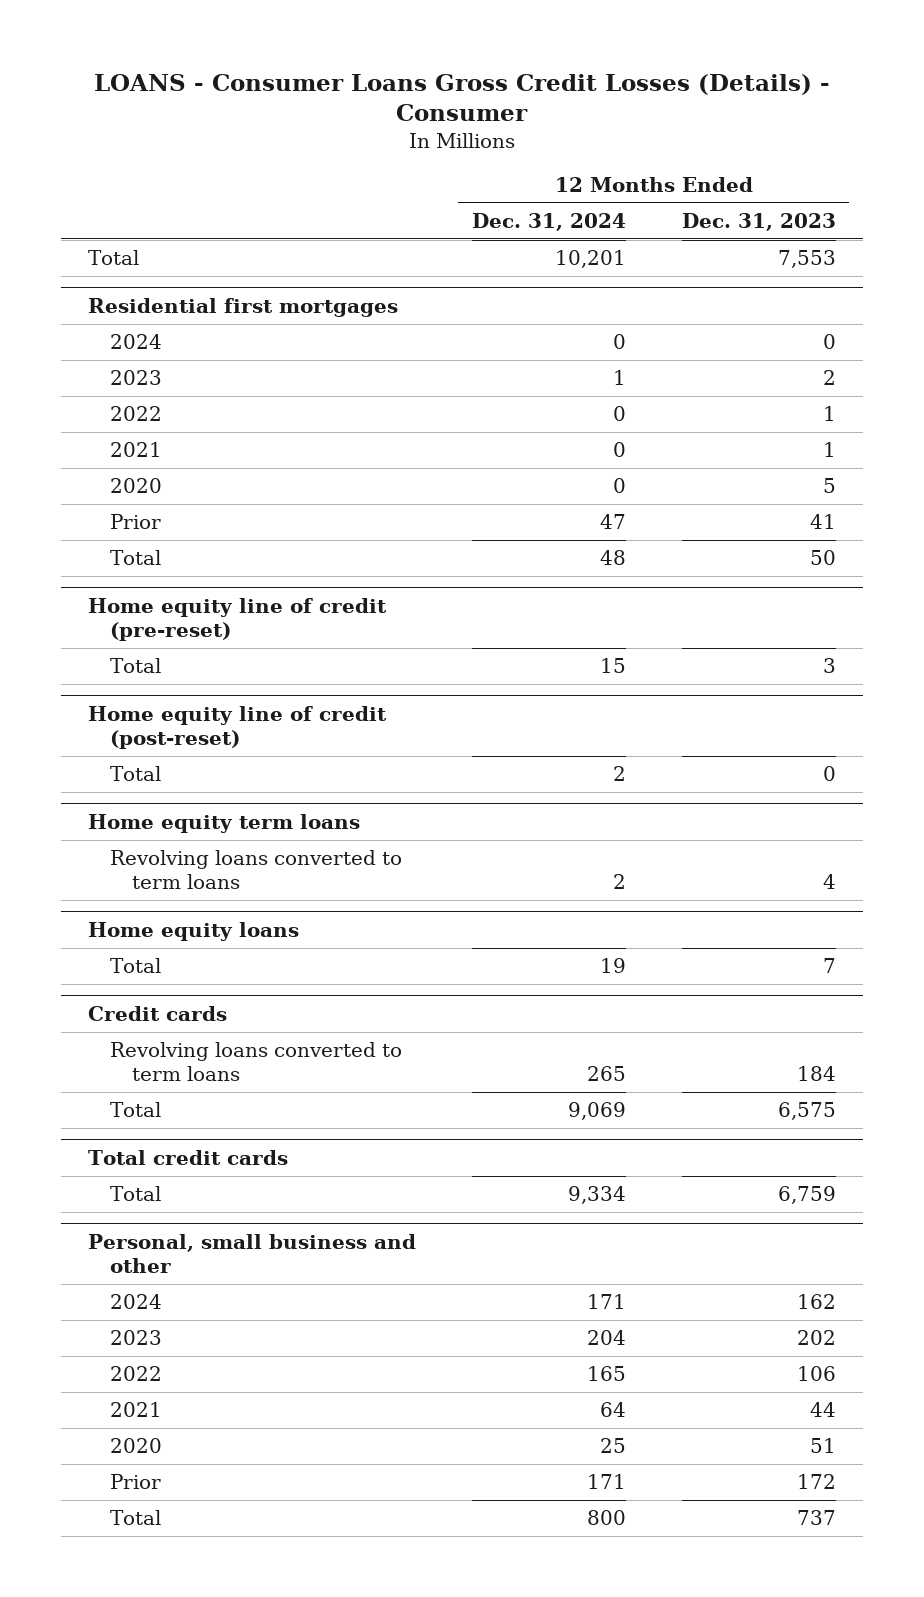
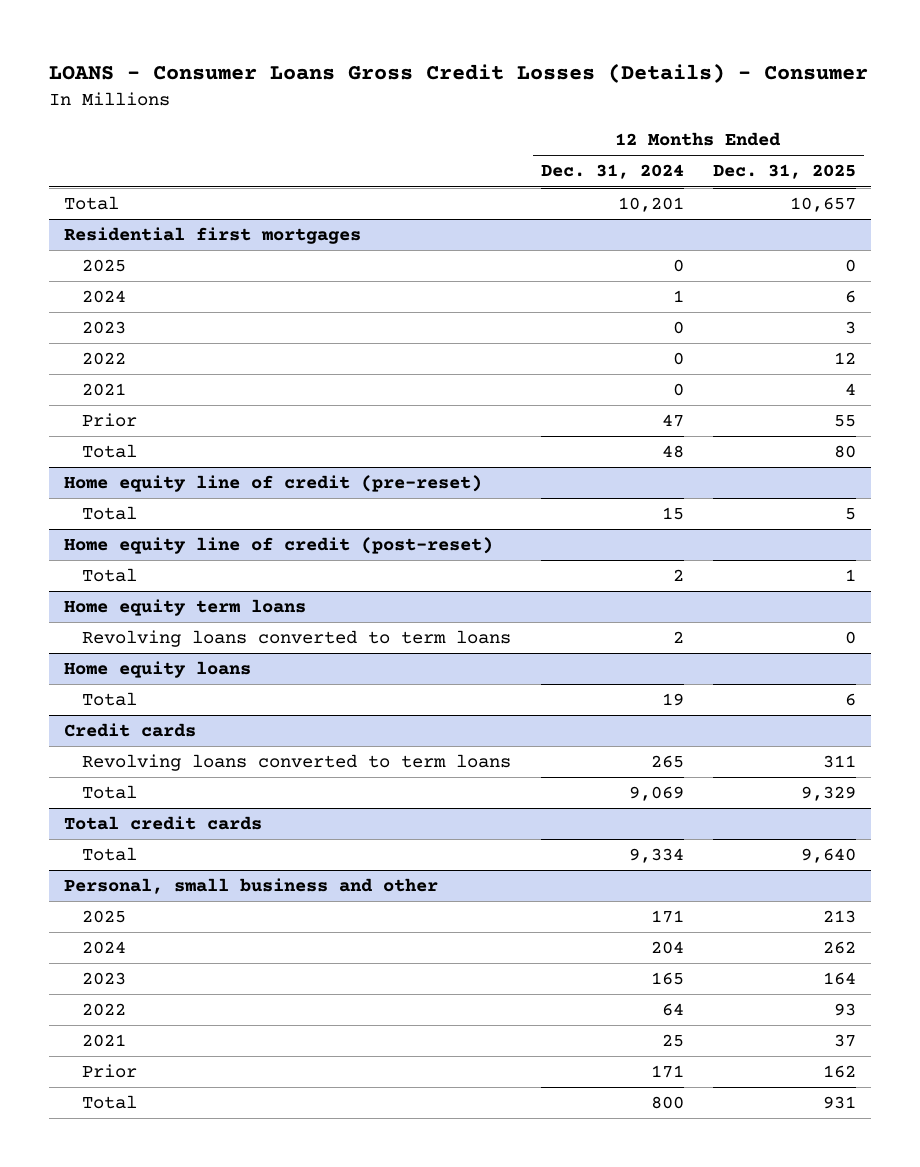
[681,212,836,231] Dec. 31, 2023 -> none
none -> [713,164,857,180] Dec. 31, 2025
none -> [81,259,126,273] 2025
[612,334,626,350] 0 -> [672,290,684,303] 1
[612,370,626,386] 1 -> [672,321,684,335] 0
[110,478,163,494] 2020 -> none
[110,1438,163,1454] 2020 -> none
none -> [81,910,126,924] 2025
[586,1294,626,1310] 171 -> [650,941,684,955] 204
[586,1330,626,1346] 204 -> [650,972,684,986] 165
[586,1366,626,1382] 165 -> [661,1003,684,1017] 64
[599,1402,626,1418] 64 -> [661,1034,684,1048] 25

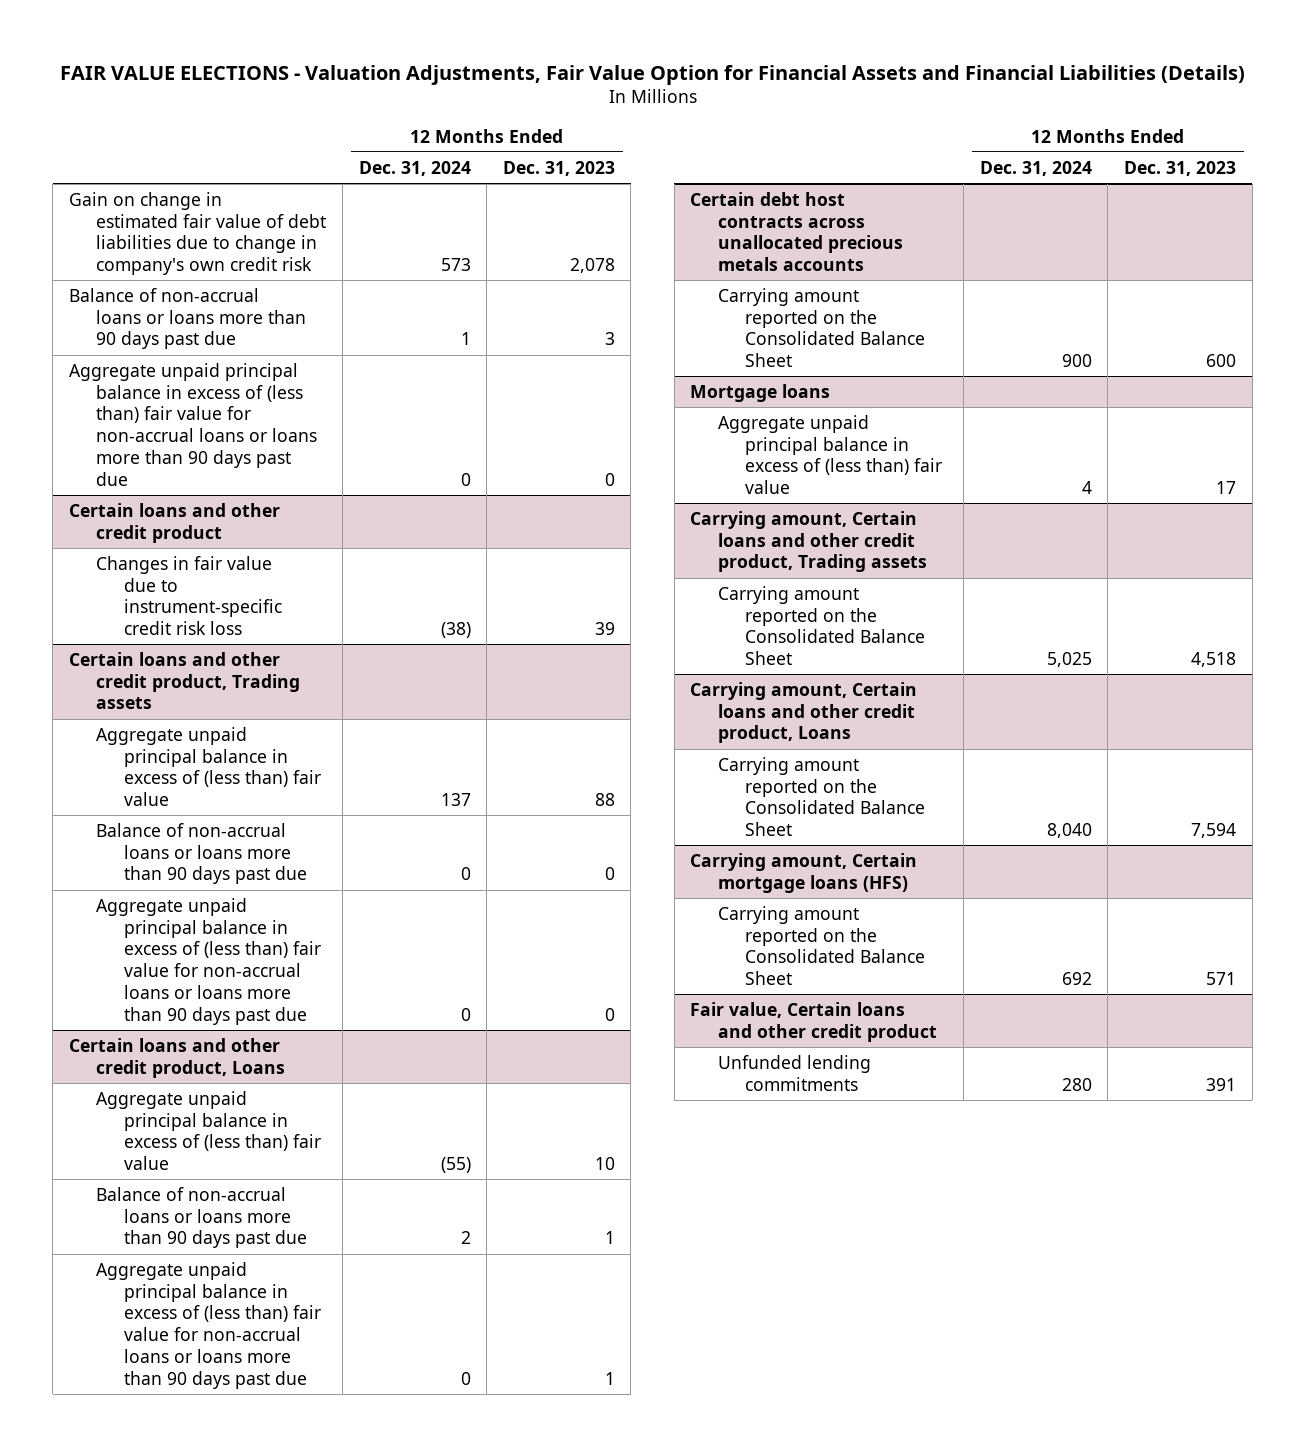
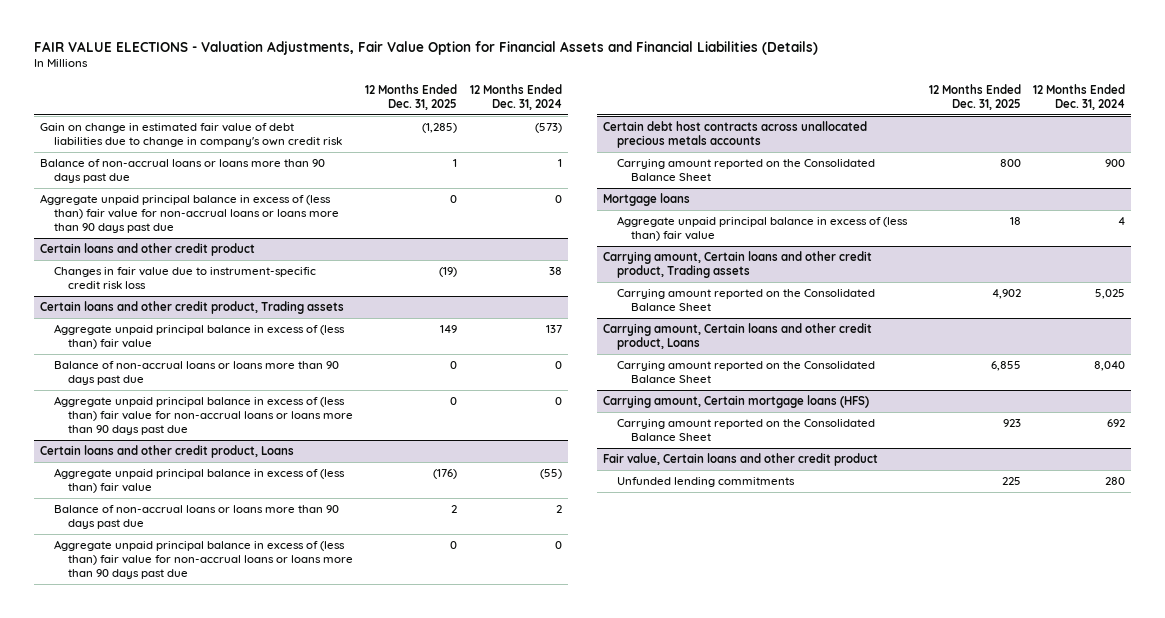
[502,160,615,176] Dec. 31, 2023 -> none
none -> [365,83,458,111] 12 Months Ended Dec. 31, 2025
[440,258,471,272] 573 -> [534,122,562,133] (573)
[440,622,471,639] (38) -> [548,266,562,275] 38

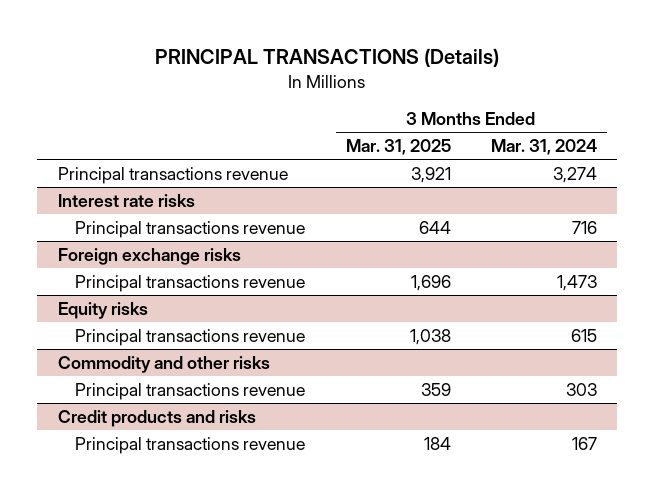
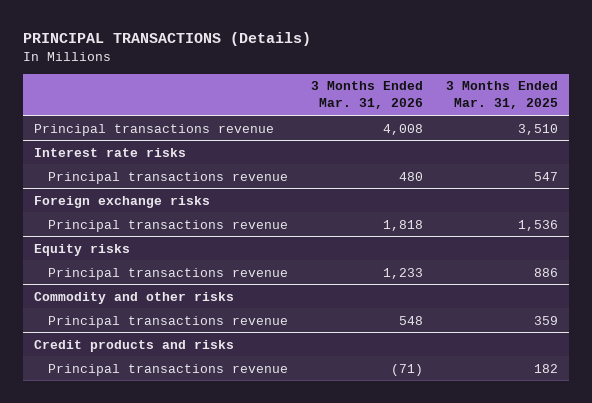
[490,139,597,156] Mar. 31, 2024 -> none
none -> [310,81,423,110] 3 Months Ended Mar. 31, 2026
[410,166,451,183] 3,921 -> [517,123,558,135] 3,510
[418,220,451,234] 644 -> [533,171,558,181] 547
[410,274,451,291] 1,696 -> [517,219,558,231] 1,536
[409,328,451,345] 1,038 -> [533,267,558,277] 886
[423,436,451,450] 184 -> [533,363,558,373] 182

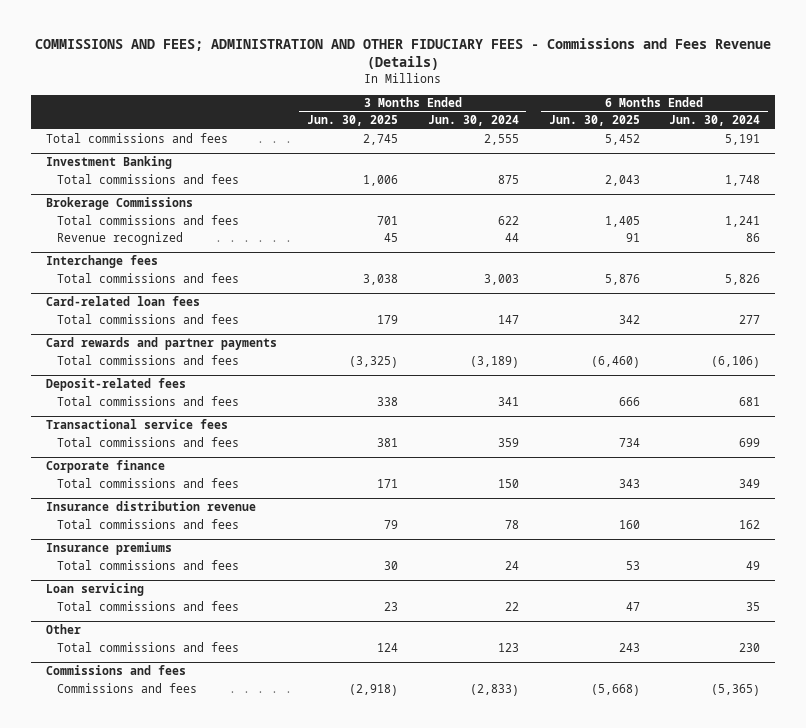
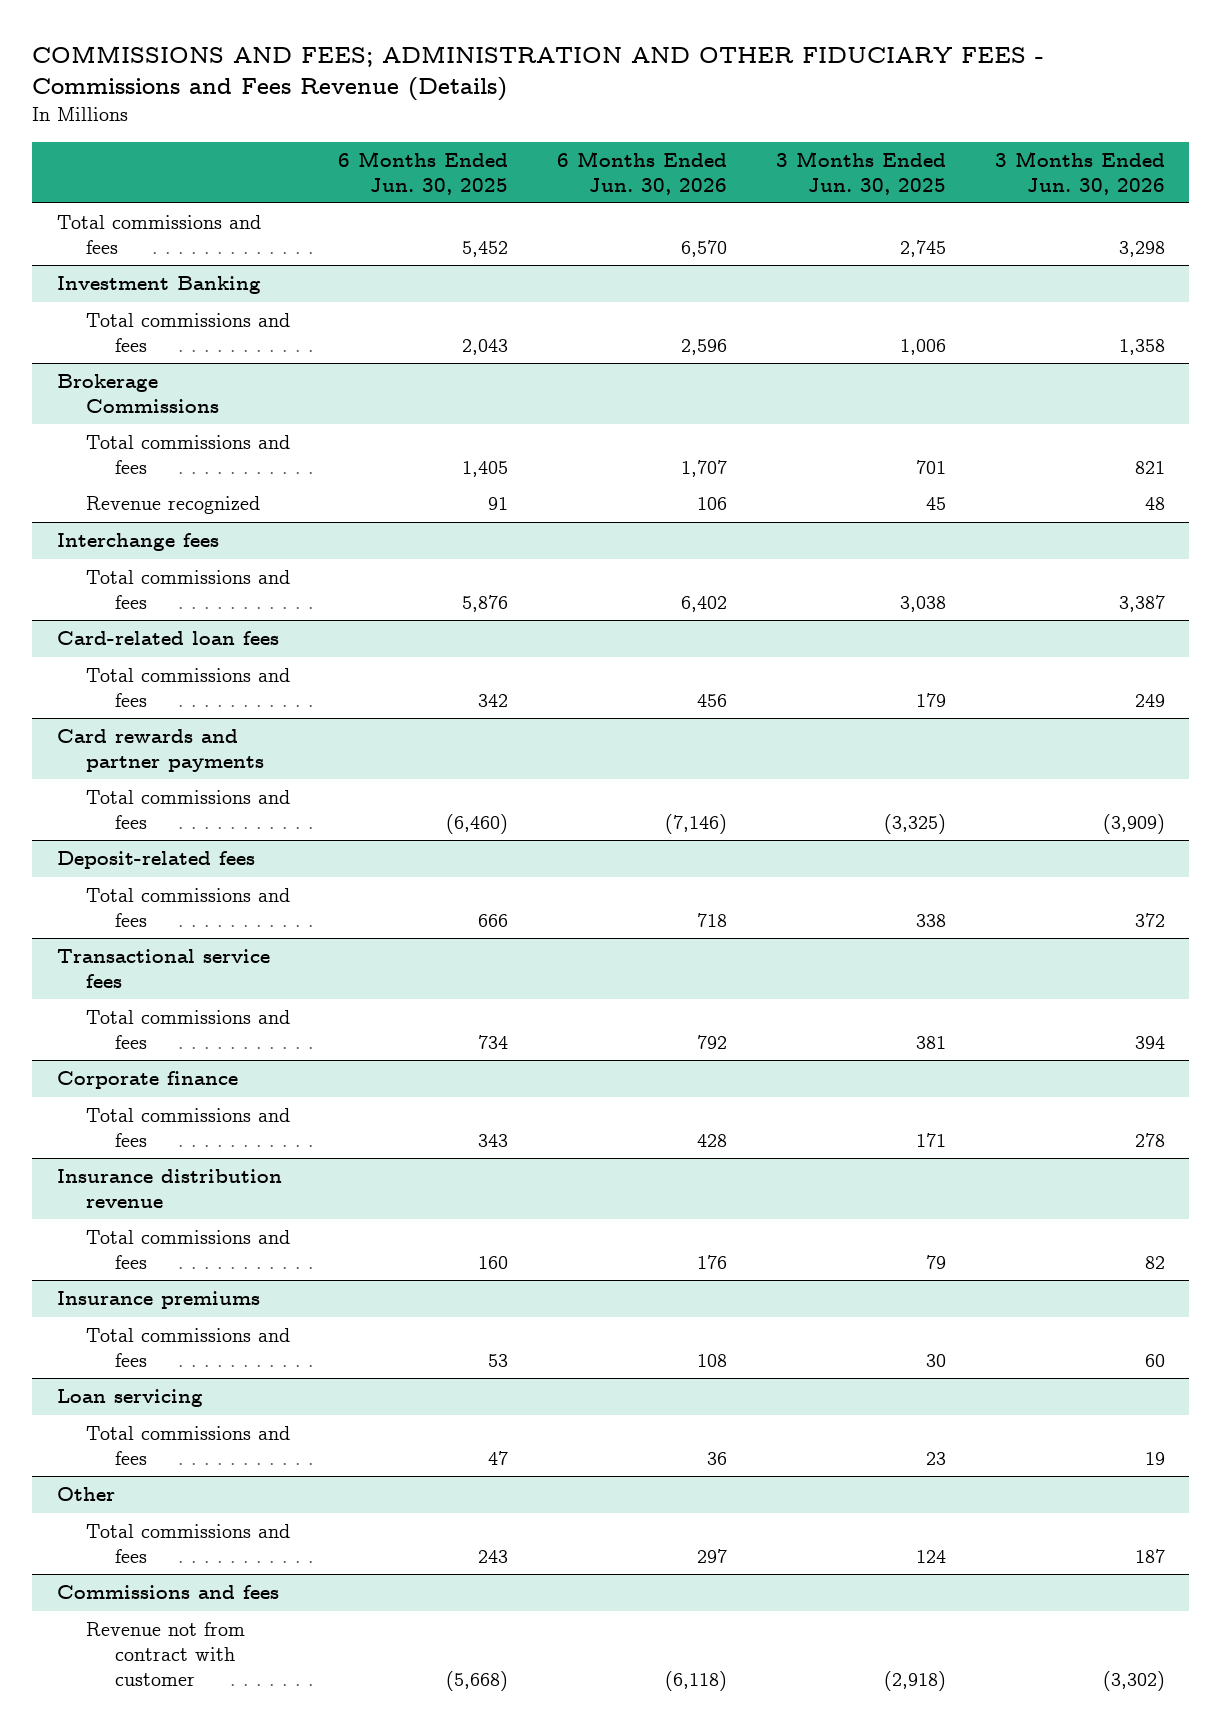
[427,115,519,127] Jun. 30, 2024 -> none
[669,115,761,127] Jun. 30, 2024 -> none
none -> [557,150,728,195] 6 Months Ended Jun. 30, 2026
none -> [994,150,1165,195] 3 Months Ended Jun. 30, 2026
[57,682,198,693] Commissions and fees -> [85,1622,245,1686] Revenue not from contract with customer

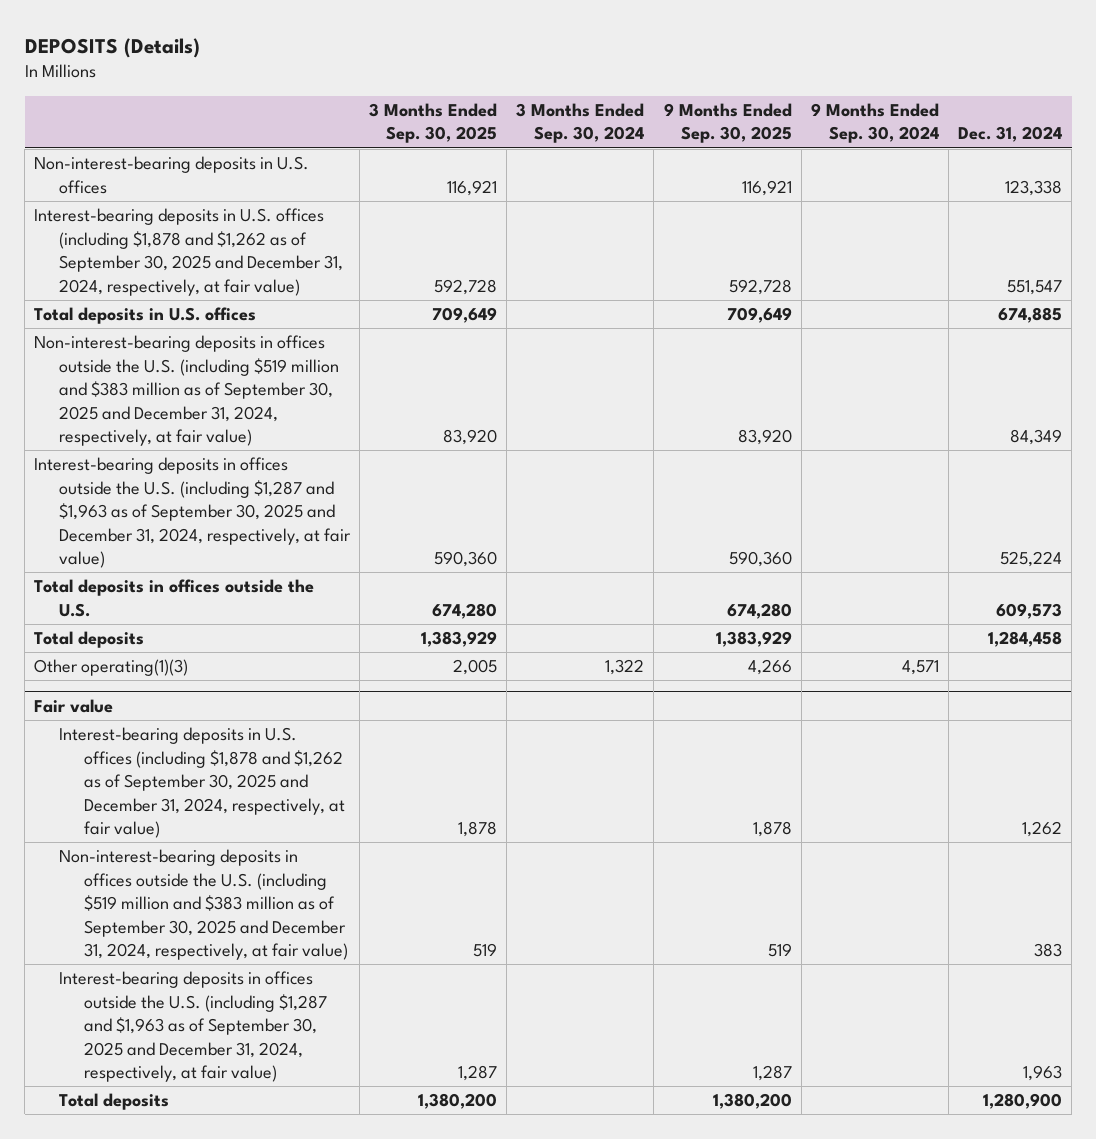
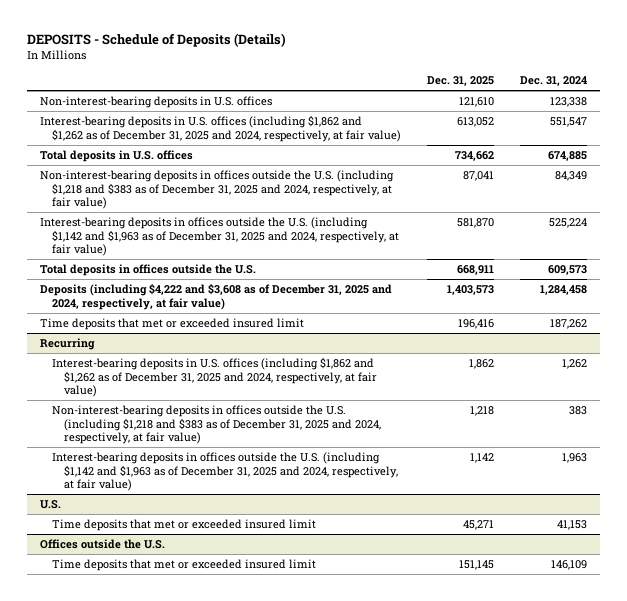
[24,37,200,58] DEPOSITS (Details) -> [26,32,286,47] DEPOSITS - Schedule of Deposits (Details)
[369,102,498,144] 3 Months Ended Sep. 30, 2025 -> none
[516,102,645,144] 3 Months Ended Sep. 30, 2024 -> none
[663,102,792,144] 9 Months Ended Sep. 30, 2025 -> none
[810,102,939,144] 9 Months Ended Sep. 30, 2024 -> none
none -> [427,76,495,87] Dec. 31, 2025
[34,208,343,296] Interest-bearing deposits in U.S. offices (including $1,878 and $1,262 as of September 30, 2025 and December 31, 2024, respectively, at fair value) -> [39,115,401,142] Interest-bearing deposits in U.S. offices (including $1,862 and $1,262 as of December 31, 2025 and 2024, respectively, at fair value)
[34,335,339,447] Non-interest-bearing deposits in offices outside the U.S. (including $519 million and $383 million as of September 30, 2025 and December 31, 2024, respectively, at fair value) -> [39,170,394,209] Non-interest-bearing deposits in offices outside the U.S. (including $1,218 and $383 as of December 31, 2025 and 2024, respectively, at fair value)
[34,457,351,569] Interest-bearing deposits in offices outside the U.S. (including $1,287 and $1,963 as of September 30, 2025 and December 31, 2024, respectively, at fair value) -> [39,217,399,256] Interest-bearing deposits in offices outside the U.S. (including $1,142 and $1,963 as of December 31, 2025 and 2024, respectively, at fair value)
[34,659,189,677] Other operating(1)(3) -> none
[34,698,114,713] Fair value -> none
[58,1093,169,1111] Total deposits -> none
[34,631,145,649] Total deposits -> [39,283,392,310] Deposits (including $4,222 and $3,608 as of December 31, 2025 and 2024, respectively, at fair value)
none -> [39,318,304,331] Time deposits that met or exceeded insured limit
none -> [39,338,95,351] Recurring
[58,727,345,839] Interest-bearing deposits in U.S. offices (including $1,878 and $1,262 as of September 30, 2025 and December 31, 2024, respectively, at fair value) -> [51,357,378,397] Interest-bearing deposits in U.S. offices (including $1,862 and $1,262 as of December 31, 2025 and 2024, respectively, at fair value)
[58,849,348,961] Non-interest-bearing deposits in offices outside the U.S. (including $519 million and $383 million as of September 30, 2025 and December 31, 2024, respectively, at fair value) -> [51,405,382,444] Non-interest-bearing deposits in offices outside the U.S. (including $1,218 and $383 as of December 31, 2025 and 2024, respectively, at fair value)
[58,971,327,1083] Interest-bearing deposits in offices outside the U.S. (including $1,287 and $1,963 as of September 30, 2025 and December 31, 2024, respectively, at fair value) -> [51,452,399,491] Interest-bearing deposits in offices outside the U.S. (including $1,142 and $1,963 as of December 31, 2025 and 2024, respectively, at fair value)
none -> [39,500,61,510] U.S.
none -> [51,519,316,532] Time deposits that met or exceeded insured limit
none -> [39,539,165,550] Offices outside the U.S.
none -> [51,559,316,572] Time deposits that met or exceeded insured limit

